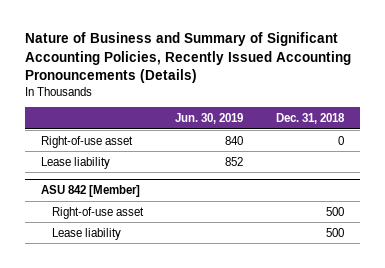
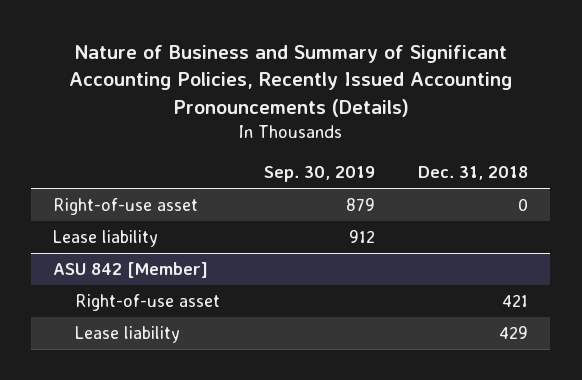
[175,112,244,124] Jun. 30, 2019 -> none
none -> [263,166,375,183] Sep. 30, 2019
[325,206,344,216] 500 -> [502,294,529,308] 421
[325,227,344,237] 500 -> [499,326,529,340] 429

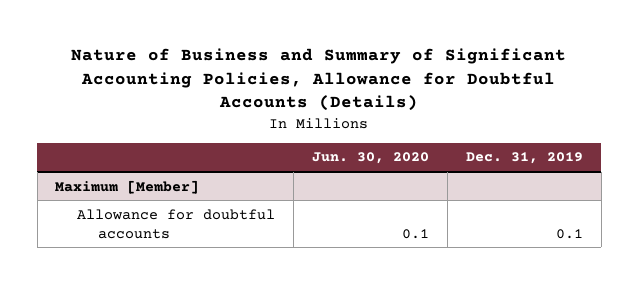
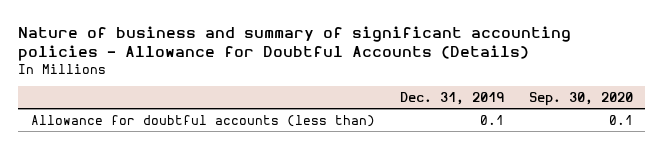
[71,48,567,112] Nature of Business and Summary of Significant Accounting Policies, Allowance for Doubtful Accounts (Details) -> [18,25,572,61] Nature of business and summary of significant accounting policies - Allowance for Doubtful Accounts (Details)
[311,152,429,165] Jun. 30, 2020 -> none
none -> [528,92,633,107] Sep. 30, 2020
[55,179,200,194] Maximum [Member] -> none
[76,208,275,239] Allowance for doubtful accounts -> [30,114,375,127] Allowance for doubtful accounts (less than)

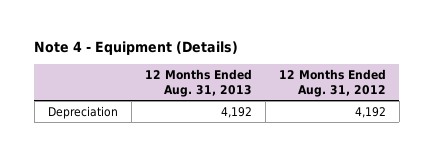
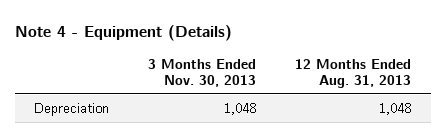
[278,69,386,98] 12 Months Ended Aug. 31, 2012 -> none
none -> [148,58,257,88] 3 Months Ended Nov. 30, 2013
[220,106,252,118] 4,192 -> [379,103,412,116] 1,048

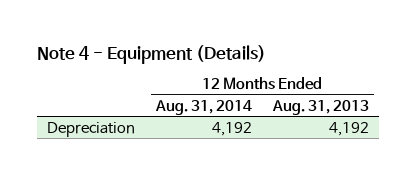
[148,58,257,88] 3 Months Ended Nov. 30, 2013 -> none
none -> [155,99,253,115] Aug. 31, 2014
[379,103,412,116] 1,048 -> [328,121,369,136] 4,192

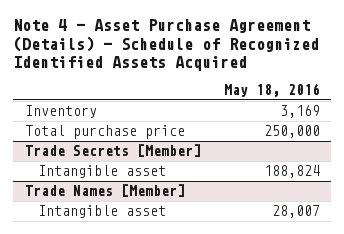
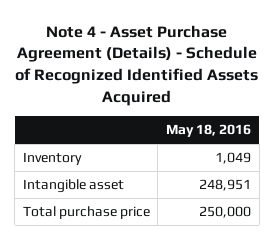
[279,105,320,119] 3,169 -> [215,152,252,165] 1,049
none -> [22,179,124,194] Intangible asset
[24,144,201,158] Trade Secrets [Member] -> none
[38,165,167,179] Intangible asset -> none
[24,184,185,198] Trade Names [Member] -> none
[38,205,167,219] Intangible asset -> none

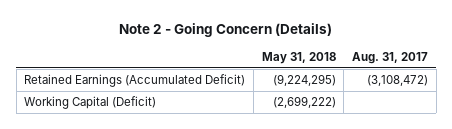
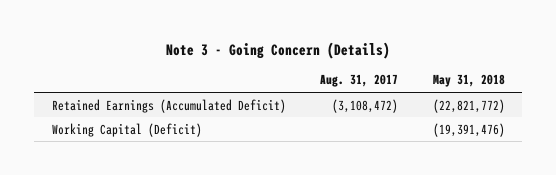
[119,23,333,38] Note 2 - Going Concern (Details) -> [166,41,391,59] Note 3 - Going Concern (Details)
[272,74,336,87] (9,224,295) -> [432,98,505,113] (22,821,772)
[272,96,336,109] (2,699,222) -> [432,122,505,137] (19,391,476)

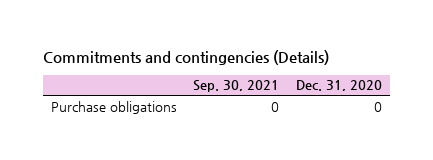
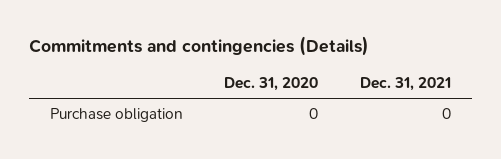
[193,80,280,93] Sep. 30, 2021 -> none
none -> [360,77,452,92] Dec. 31, 2021
[50,100,177,114] Purchase obligations -> [49,108,183,123] Purchase obligation

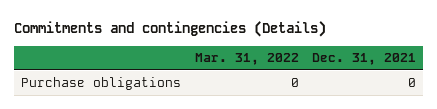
[224,77,319,92] Dec. 31, 2020 -> none
none -> [194,53,299,66] Mar. 31, 2022
[49,108,183,123] Purchase obligation -> [21,77,182,91] Purchase obligations

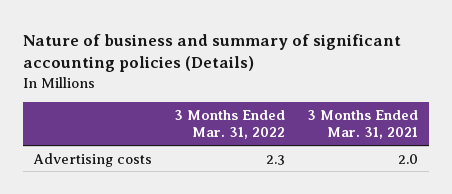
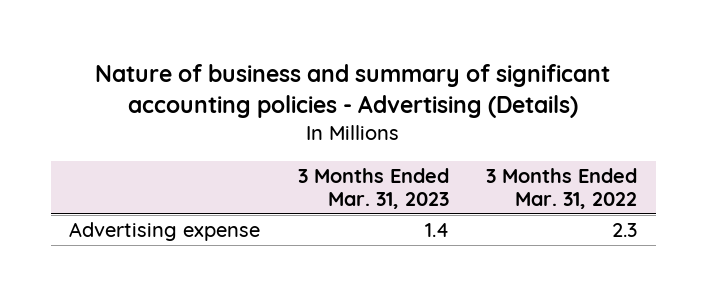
[23,33,402,73] Nature of business and summary of significant accounting policies (Details) -> [95,63,611,119] Nature of business and summary of significant accounting policies - Advertising (Details)
[306,110,418,140] 3 Months Ended Mar. 31, 2021 -> none
none -> [297,167,449,210] 3 Months Ended Mar. 31, 2023
[33,152,153,167] Advertising costs -> [69,222,261,242] Advertising expense

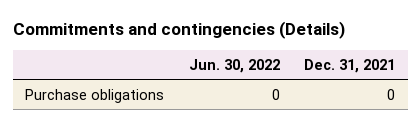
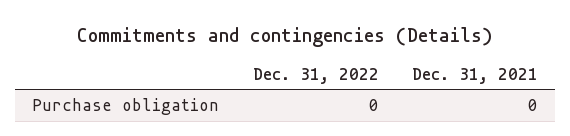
[188,58,280,73] Jun. 30, 2022 -> none
none -> [252,67,379,84] Dec. 31, 2022
[25,88,165,103] Purchase obligations -> [32,98,220,116] Purchase obligation

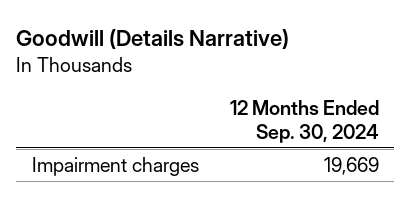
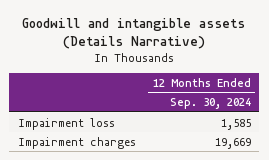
[16,29,290,50] Goodwill (Details Narrative) -> [22,17,246,49] Goodwill and intangible assets (Details Narrative)
none -> [17,117,115,130] Impairment loss

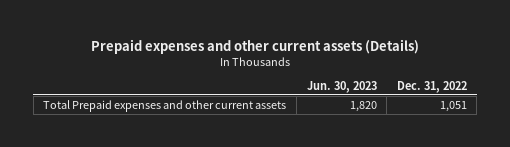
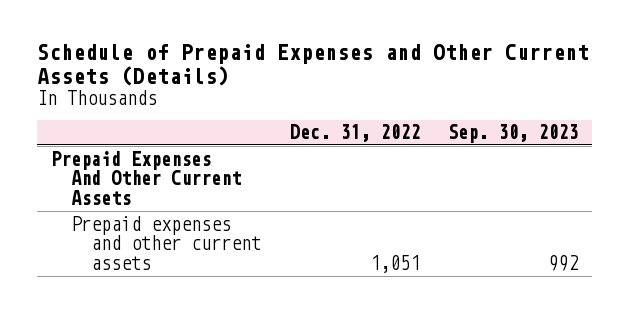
[91,38,420,54] Prepaid expenses and other current assets (Details) -> [36,44,589,87] Schedule of Prepaid Expenses and Other Current Assets (Details)
[306,80,377,93] Jun. 30, 2023 -> none
none -> [448,124,579,144] Sep. 30, 2023
none -> [50,150,241,206] Prepaid Expenses And Other Current Assets
[43,100,287,113] Total Prepaid expenses and other current assets -> [70,215,261,271] Prepaid expenses and other current assets

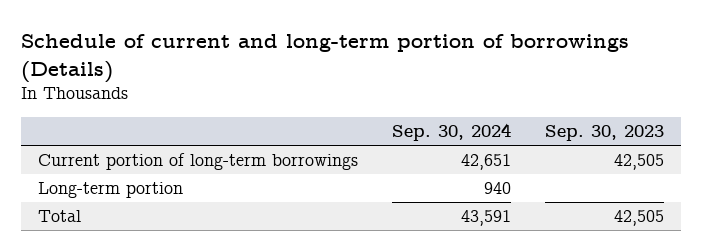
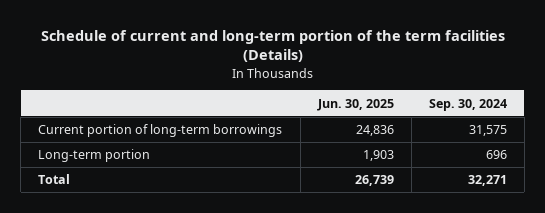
[20,34,629,83] Schedule of current and long-term portion of borrowings (Details) -> [40,29,505,63] Schedule of current and long-term portion of the term facilities (Details)
[544,125,664,142] Sep. 30, 2023 -> none
none -> [316,98,394,111] Jun. 30, 2025
[460,154,511,171] 42,651 -> [468,125,507,137] 31,575
[483,182,511,195] 940 -> [485,150,507,160] 696
[460,210,511,227] 43,591 -> [467,175,507,187] 32,271

